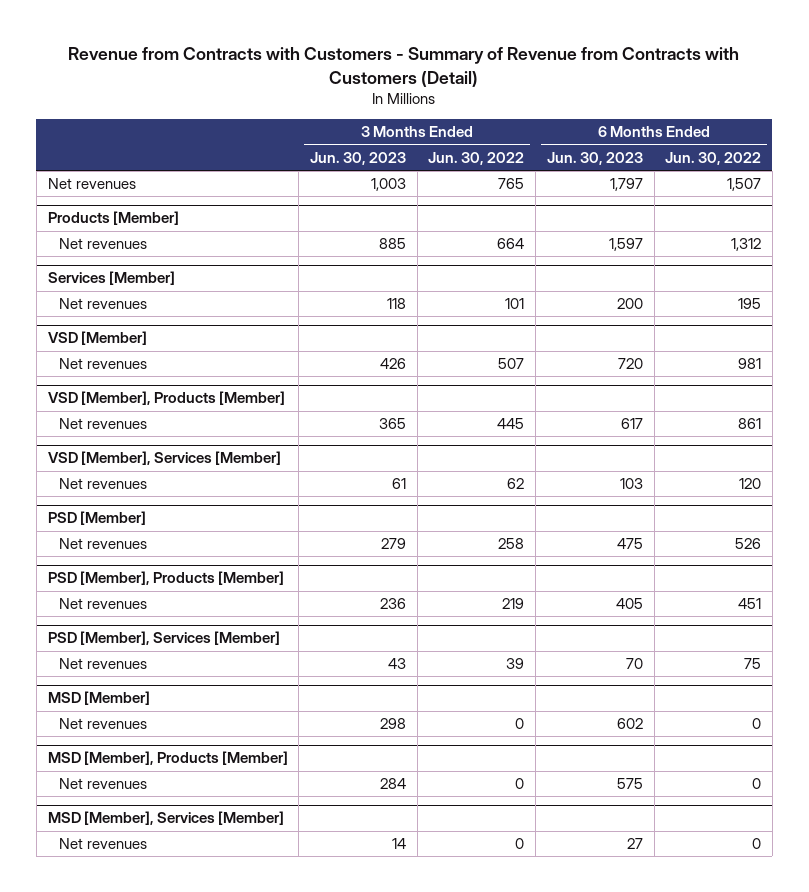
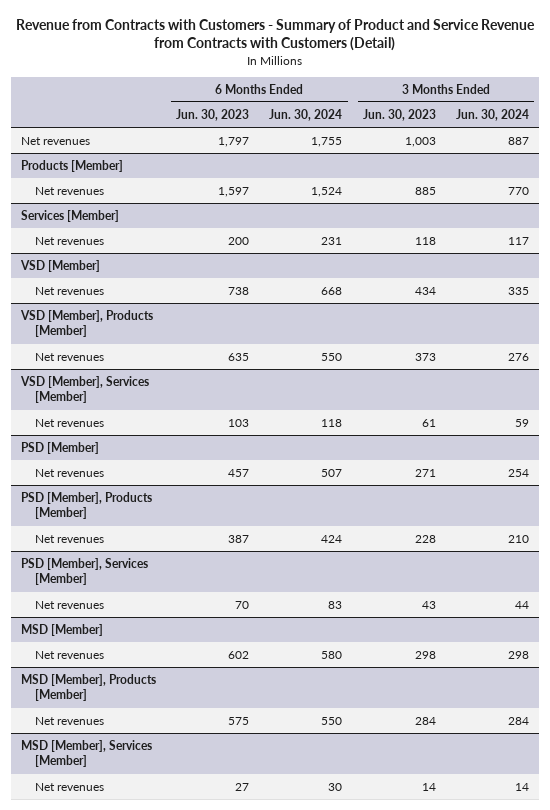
[68,46,740,87] Revenue from Contracts with Customers - Summary of Revenue from Contracts with Customers (Detail) -> [15,18,535,52] Revenue from Contracts with Customers - Summary of Product and Service Revenue from Contracts with Customers (Detail)
[428,151,525,165] Jun. 30, 2022 -> none
[665,151,762,165] Jun. 30, 2022 -> none
none -> [269,108,343,121] Jun. 30, 2024
none -> [455,108,529,121] Jun. 30, 2024
[379,358,406,370] 426 -> [414,286,436,295] 434
[617,358,643,370] 720 -> [228,286,250,295] 738
[378,418,406,430] 365 -> [414,352,436,361] 373
[620,418,643,430] 617 -> [228,352,250,361] 635
[380,538,406,550] 279 -> [414,468,436,477] 271
[616,538,643,550] 475 -> [228,468,250,477] 457
[379,598,406,610] 236 -> [414,534,436,543] 228
[615,598,643,610] 405 -> [228,534,250,543] 387

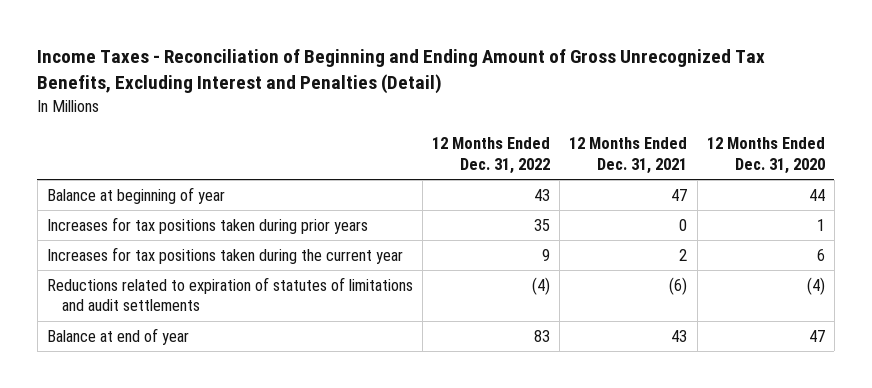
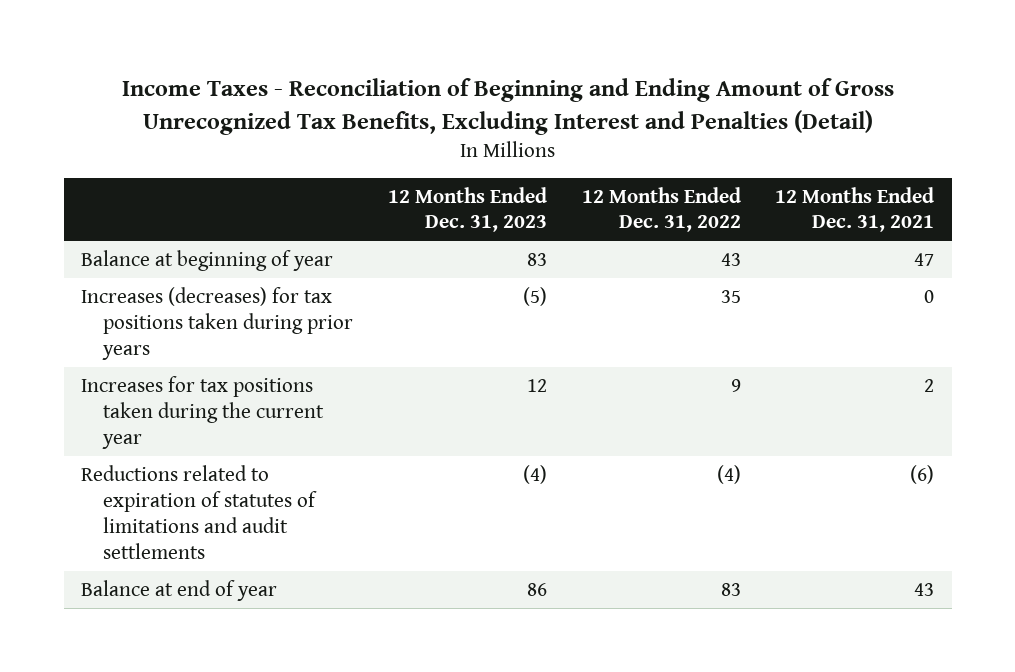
[706,137,825,174] 12 Months Ended Dec. 31, 2020 -> none
none -> [388,186,548,233] 12 Months Ended Dec. 31, 2023
[46,217,368,235] Increases for tax positions taken during prior years -> [81,286,354,360] Increases (decreases) for tax positions taken during prior years

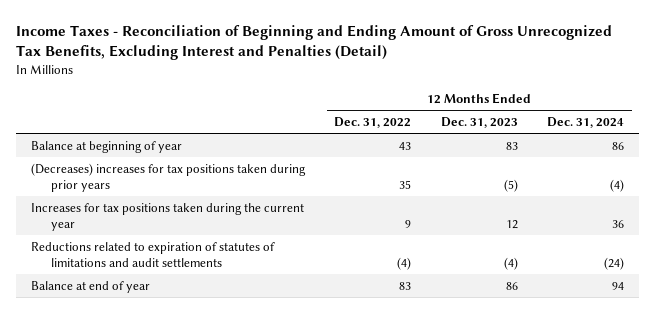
[775,186,935,233] 12 Months Ended Dec. 31, 2021 -> none
none -> [547,116,625,128] Dec. 31, 2024
[81,286,354,360] Increases (decreases) for tax positions taken during prior years -> [30,162,306,192] (Decreases) increases for tax positions taken during prior years

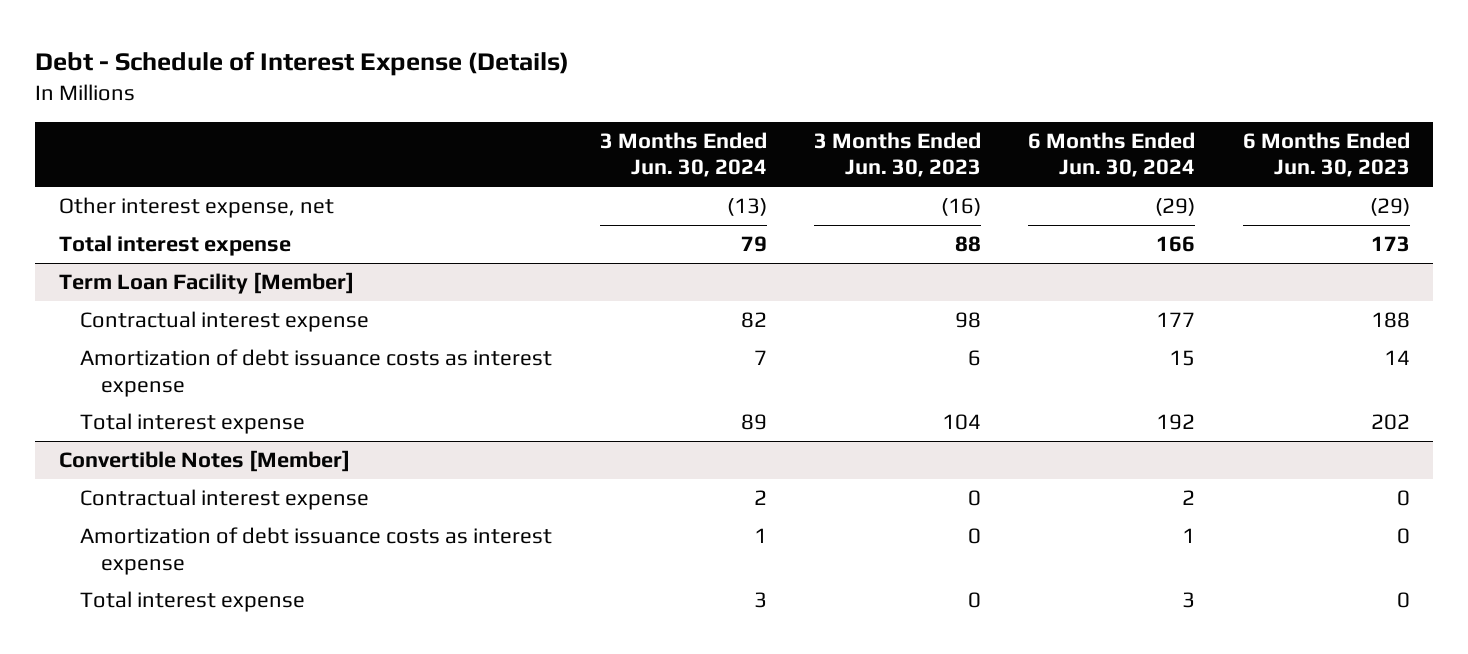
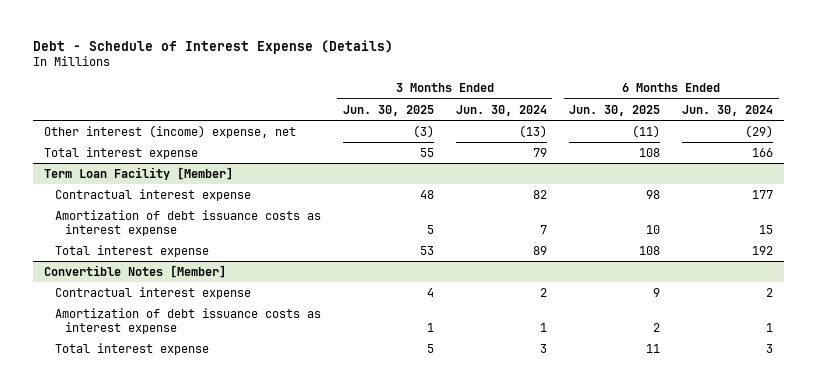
[813,131,981,178] 3 Months Ended Jun. 30, 2023 -> none
[1242,131,1410,178] 6 Months Ended Jun. 30, 2023 -> none
none -> [342,104,434,116] Jun. 30, 2025
none -> [569,104,661,116] Jun. 30, 2025
[58,197,334,219] Other interest expense, net -> [44,124,297,138] Other interest (income) expense, net

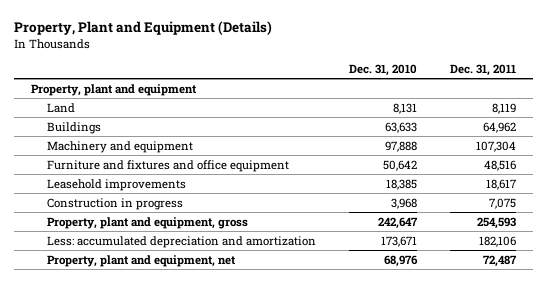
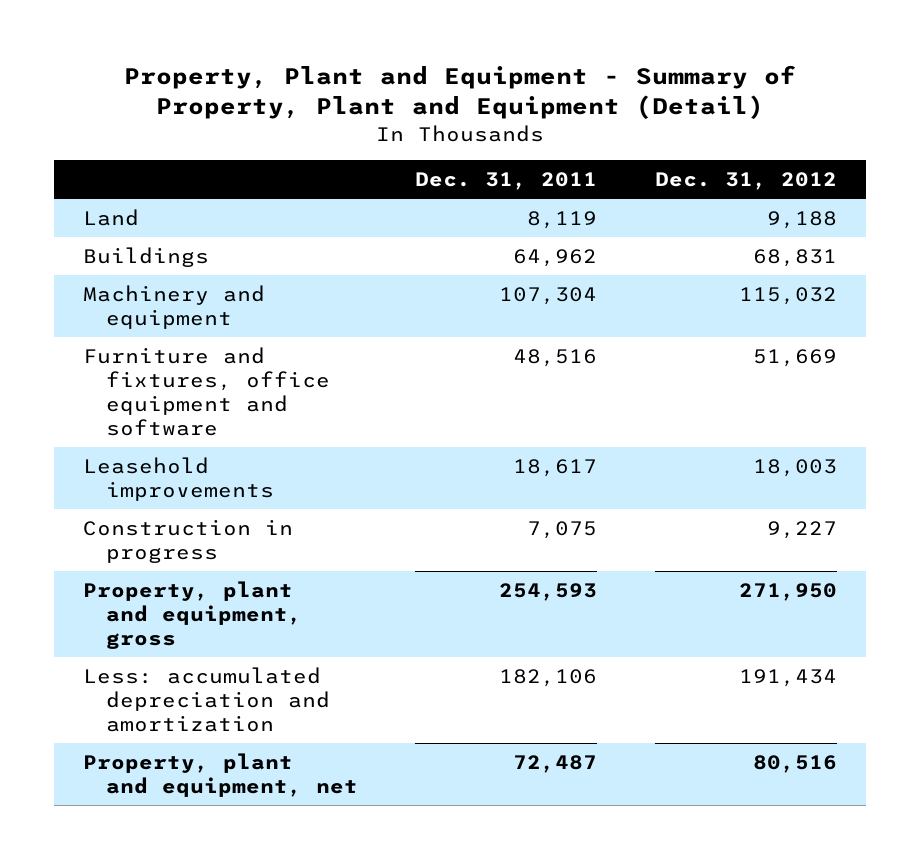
[14,21,273,36] Property, Plant and Equipment (Details) -> [123,65,796,120] Property, Plant and Equipment - Summary of Property, Plant and Equipment (Detail)
[348,64,417,77] Dec. 31, 2010 -> none
none -> [654,171,837,190] Dec. 31, 2012
[30,83,197,96] Property, plant and equipment -> none
[46,159,289,172] Furniture and fixtures and office equipment -> [82,346,330,437] Furniture and fixtures, office equipment and software

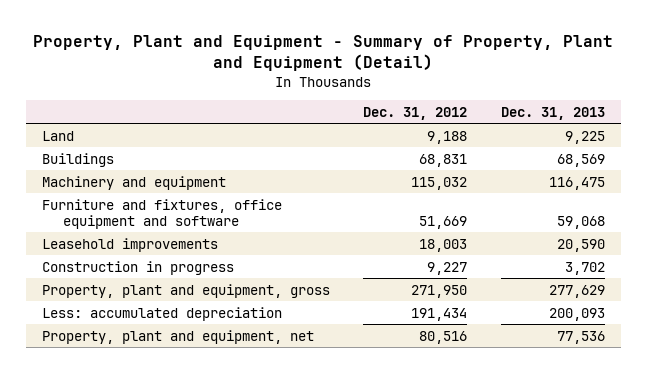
[415,171,598,190] Dec. 31, 2011 -> none
none -> [500,106,605,120] Dec. 31, 2013
[82,666,330,733] Less: accumulated depreciation and amortization -> [42,306,283,321] Less: accumulated depreciation

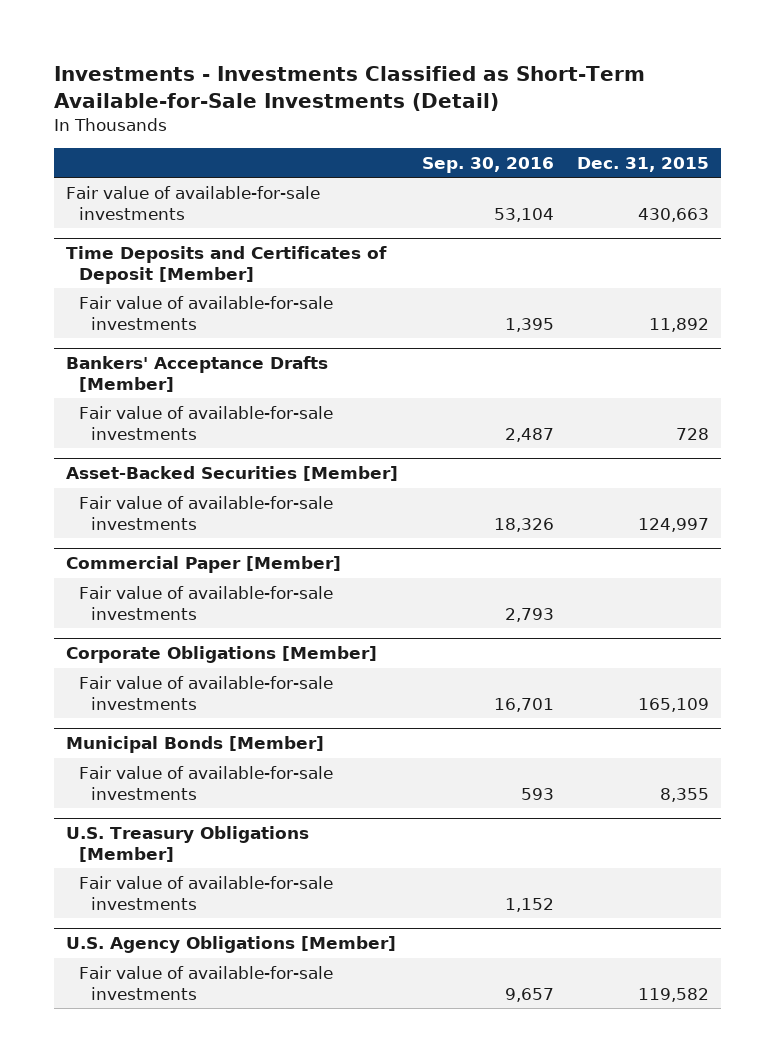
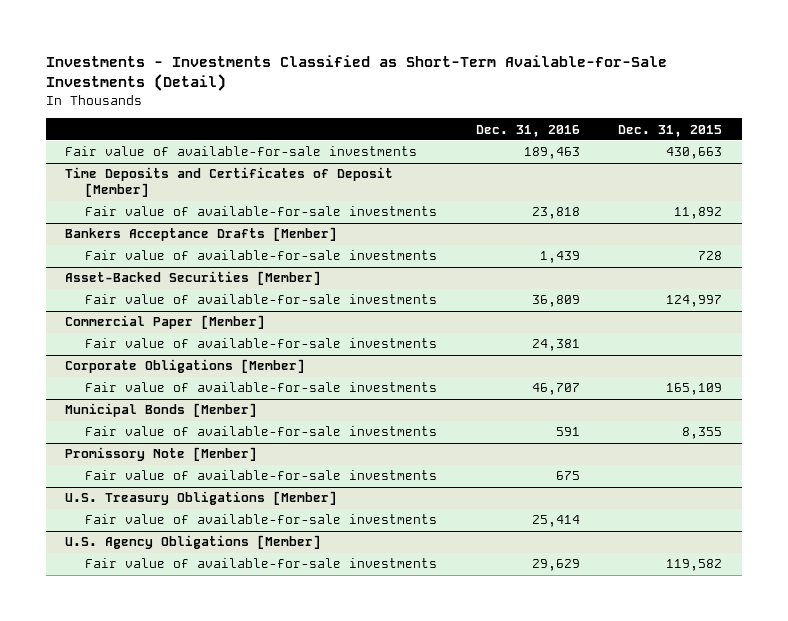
[421,157,554,174] Sep. 30, 2016 -> none
none -> [475,124,580,137] Dec. 31, 2016
[66,356,329,393] Bankers' Acceptance Drafts [Member] -> [65,227,338,242] Bankers Acceptance Drafts [Member]
none -> [65,447,258,462] Promissory Note [Member]
none -> [85,470,438,481] Fair value of available-for-sale investments

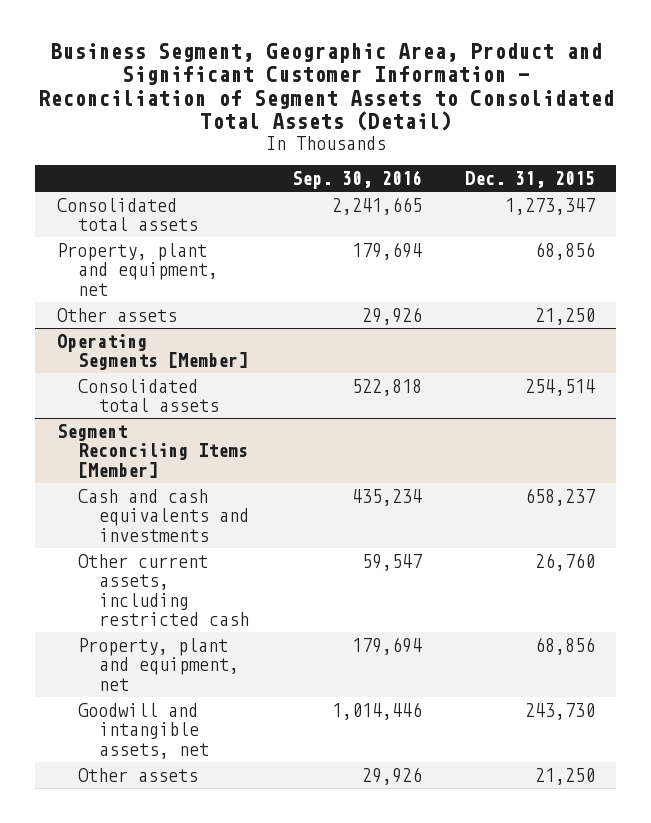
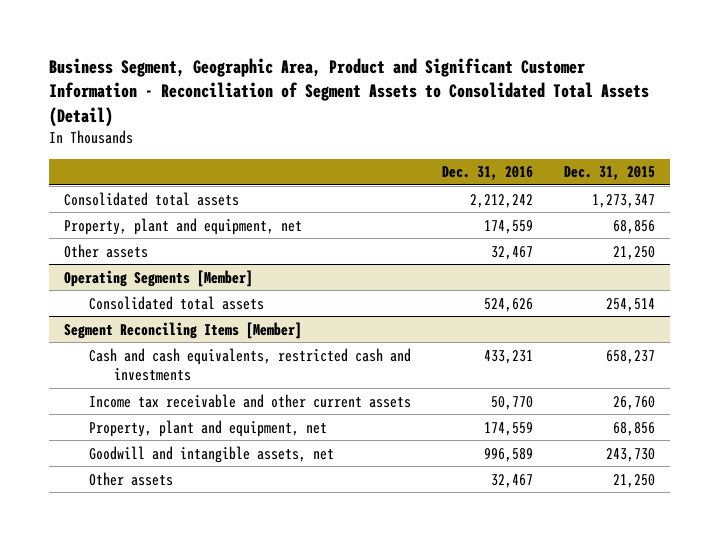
[291,169,422,189] Sep. 30, 2016 -> none
none -> [441,166,533,181] Dec. 31, 2016
[77,489,249,542] Cash and cash equivalents and investments -> [88,347,411,382] Cash and cash equivalents, restricted cash and investments
[77,554,249,626] Other current assets, including restricted cash -> [88,393,411,408] Income tax receivable and other current assets

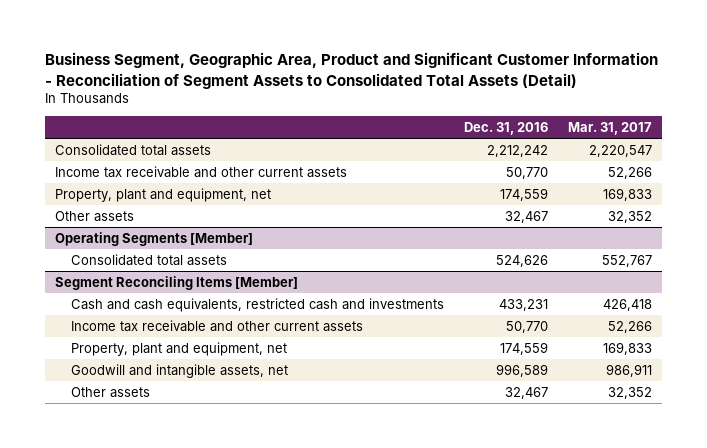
[563,166,655,181] Dec. 31, 2015 -> none
none -> [567,122,652,136] Mar. 31, 2017
none -> [55,165,348,178] Income tax receivable and other current assets

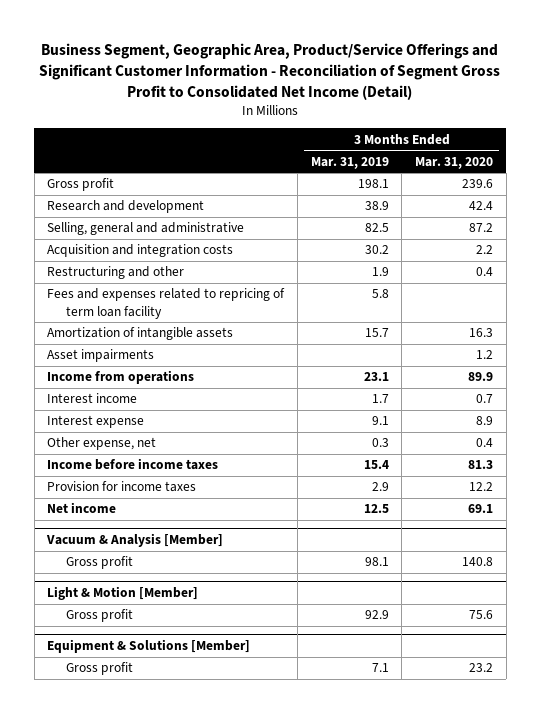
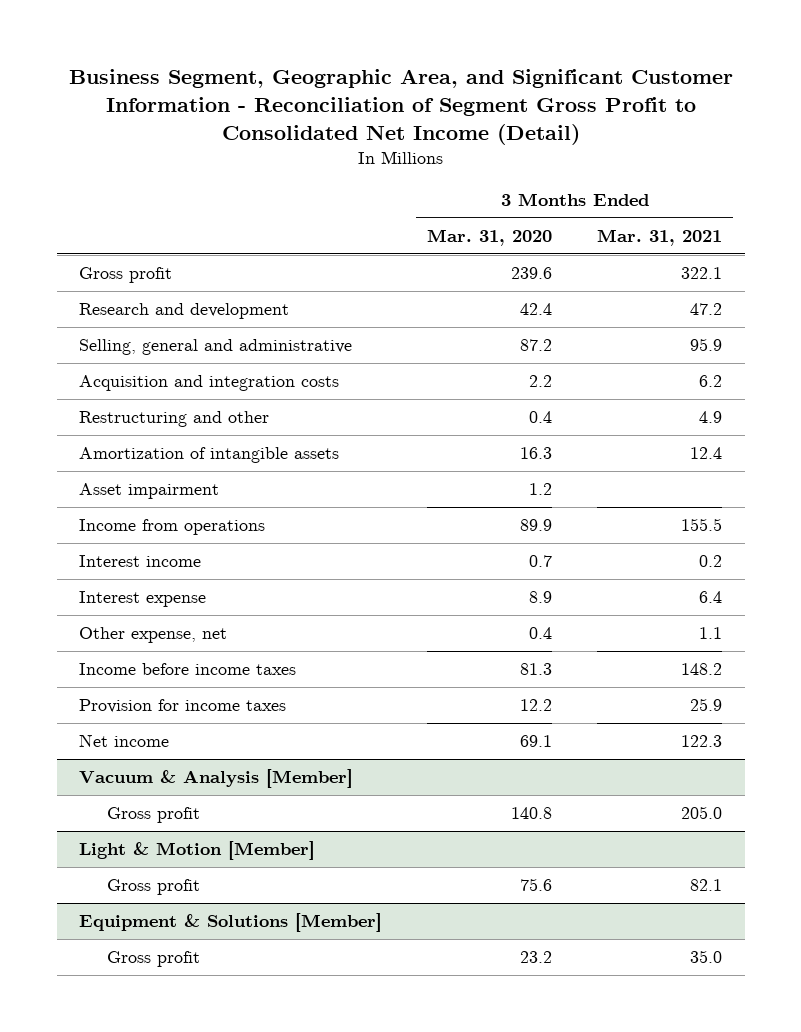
[39,42,501,100] Business Segment, Geographic Area, Product/Service Offerings and Significant Customer Information - Reconciliation of Segment Gross Profit to Consolidated Net Income (Detail) -> [68,69,733,145] Business Segment, Geographic Area, and Significant Customer Information - Reconciliation of Segment Gross Profit to Consolidated Net Income (Detail)
[310,156,389,169] Mar. 31, 2019 -> none
none -> [597,228,723,246] Mar. 31, 2021
[47,288,286,319] Fees and expenses related to repricing of term loan facility -> none
[47,349,155,363] Asset impairments -> [79,483,220,500] Asset impairment

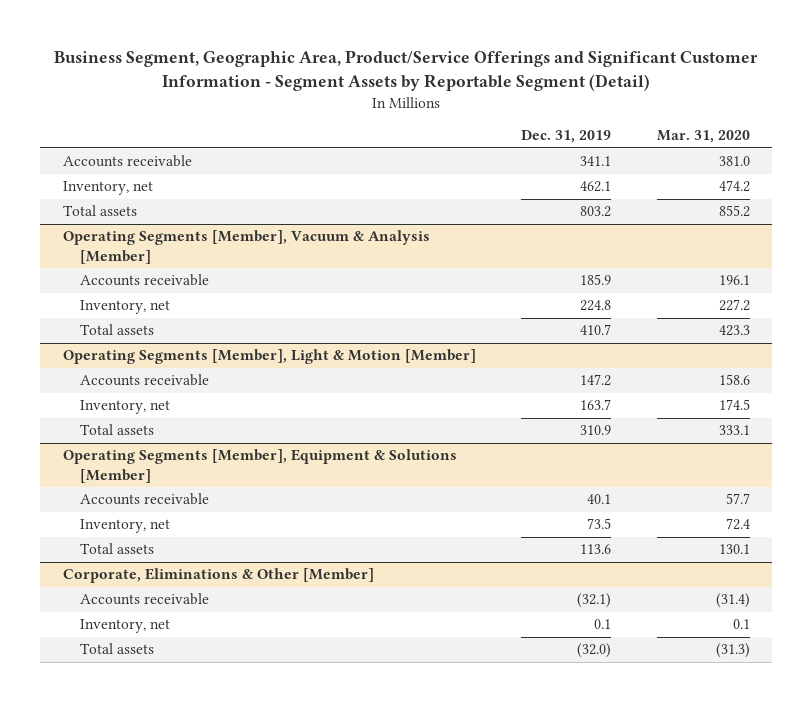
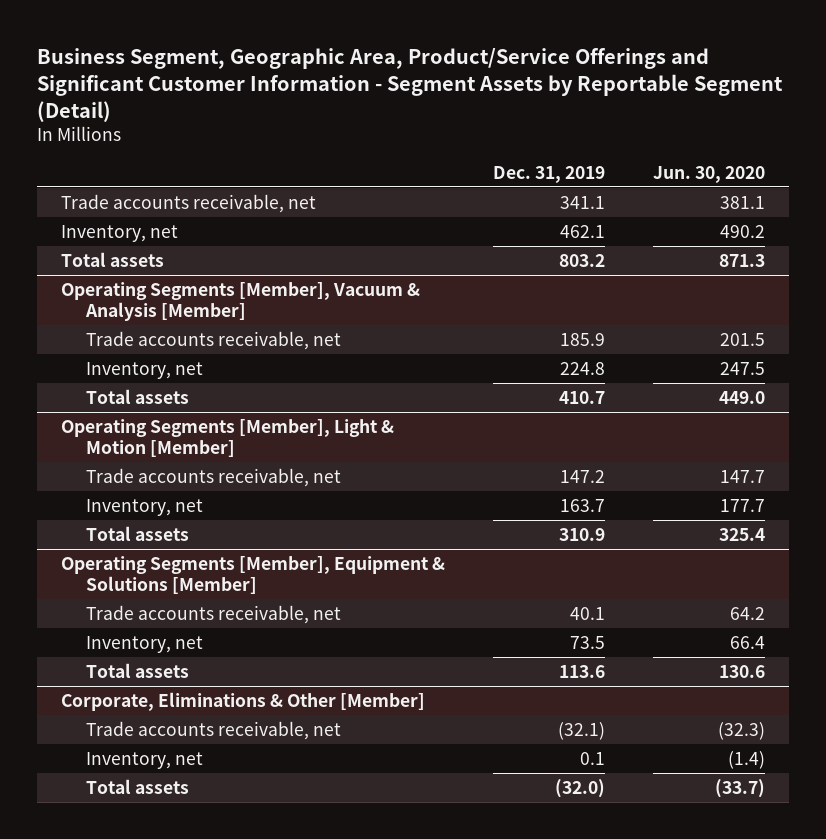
[656,130,750,144] Mar. 31, 2020 -> none
none -> [653,165,766,183] Jun. 30, 2020
[62,155,192,168] Accounts receivable -> [61,193,317,213] Trade accounts receivable, net
[79,274,209,287] Accounts receivable -> [85,330,341,350] Trade accounts receivable, net
[79,374,209,387] Accounts receivable -> [85,467,341,487] Trade accounts receivable, net
[79,493,209,506] Accounts receivable -> [85,604,341,624] Trade accounts receivable, net
[79,593,209,606] Accounts receivable -> [85,720,341,740] Trade accounts receivable, net

